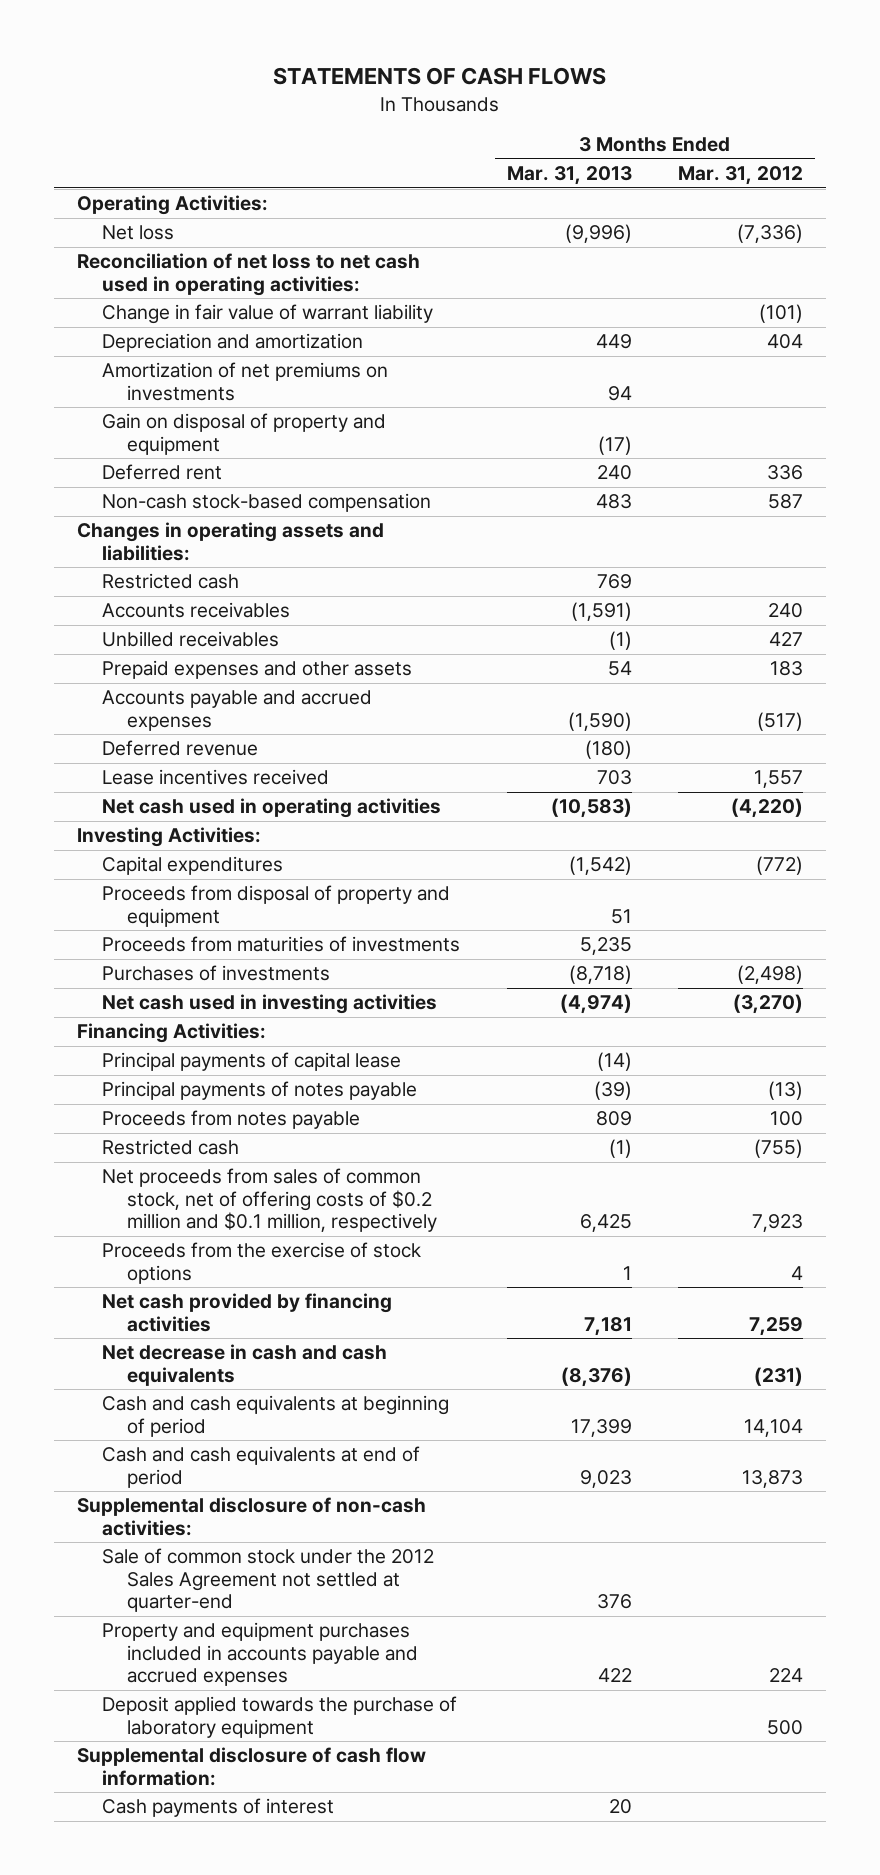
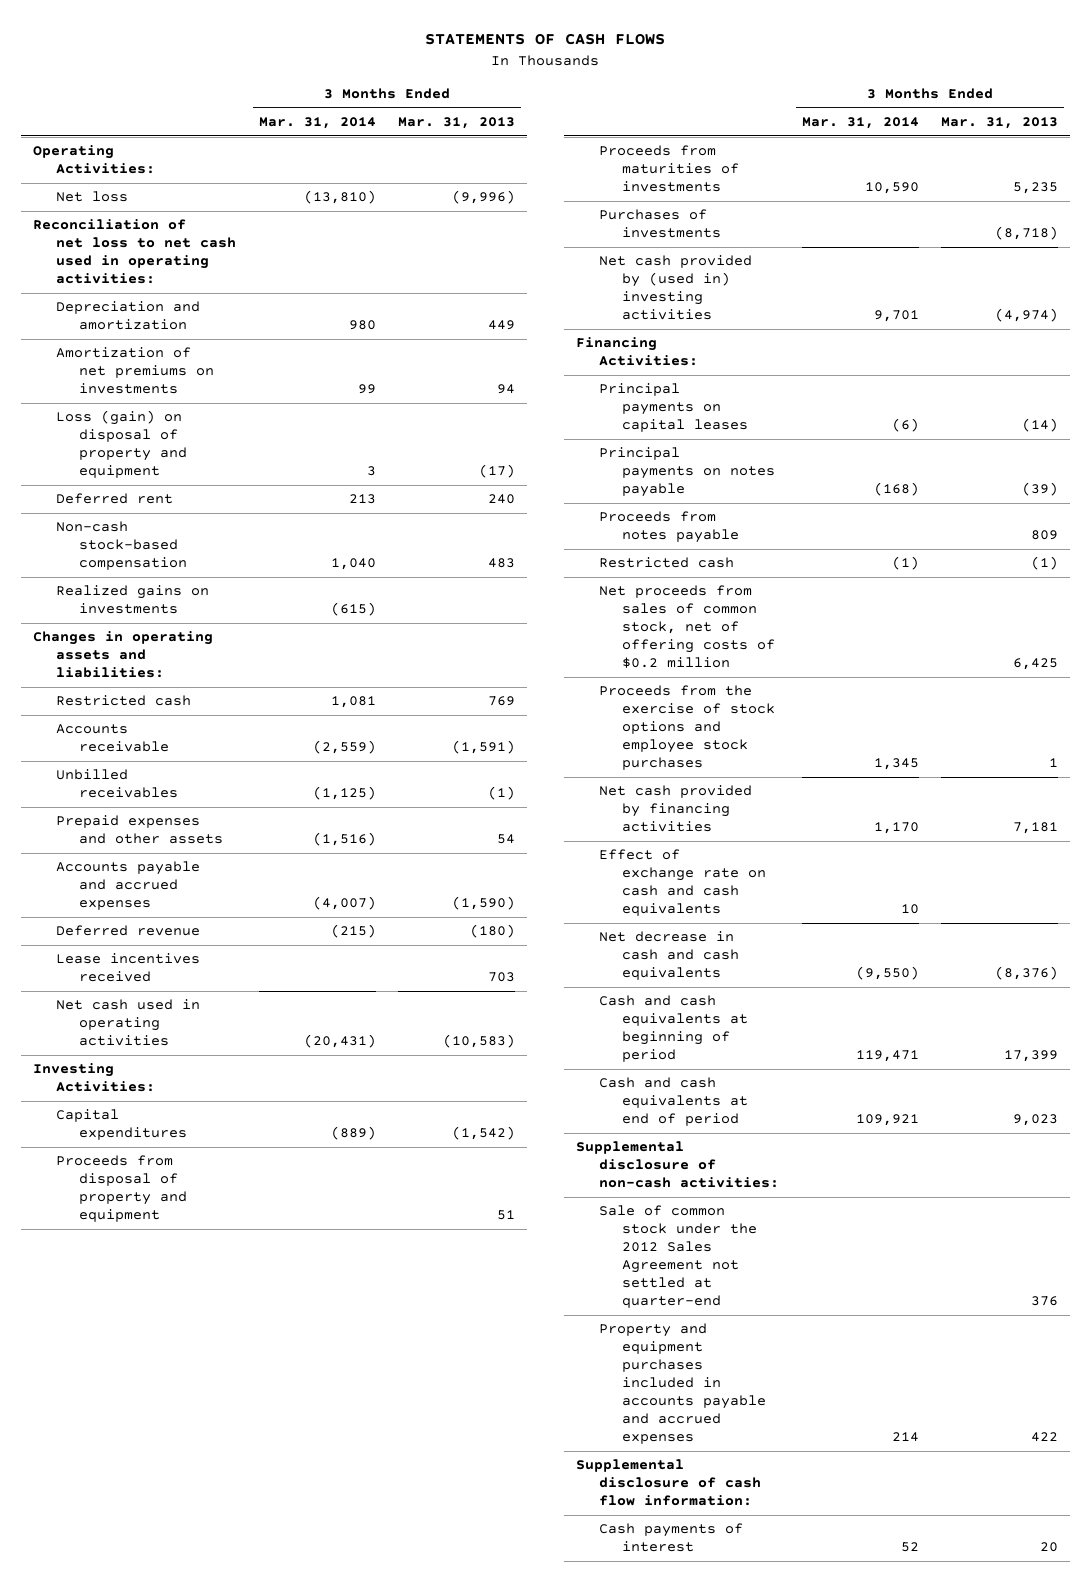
[678,166,804,186] Mar. 31, 2012 -> none
none -> [258,117,376,130] Mar. 31, 2014
[102,304,434,325] Change in fair value of warrant liability -> none
[102,413,387,455] Gain on disposal of property and equipment -> [55,410,188,479] Loss (gain) on disposal of property and equipment
none -> [55,585,209,615] Realized gains on investments
[102,602,291,619] Accounts receivables -> [55,724,170,753] Accounts receivable
[102,994,438,1015] Net cash used in investing activities -> [598,255,752,321] Net cash provided by (used in) investing activities
[102,1052,402,1072] Principal payments of capital lease -> [598,383,749,433] Principal payments on capital leases
[102,1081,418,1101] Principal payments of notes payable -> [598,447,776,498] Principal payments on notes payable
[102,1168,438,1233] Net proceeds from sales of common stock, net of offering costs of $0.2 million and $0.1 million, respectively -> [598,585,776,669] Net proceeds from sales of common stock, net of offering costs of $0.2 million
[102,1242,422,1284] Proceeds from the exercise of stock options -> [598,685,776,771] Proceeds from the exercise of stock options and employee stock purchases
none -> [598,849,767,917] Effect of exchange rate on cash and cash equivalents
[102,1696,458,1738] Deposit applied towards the purchase of laboratory equipment -> none

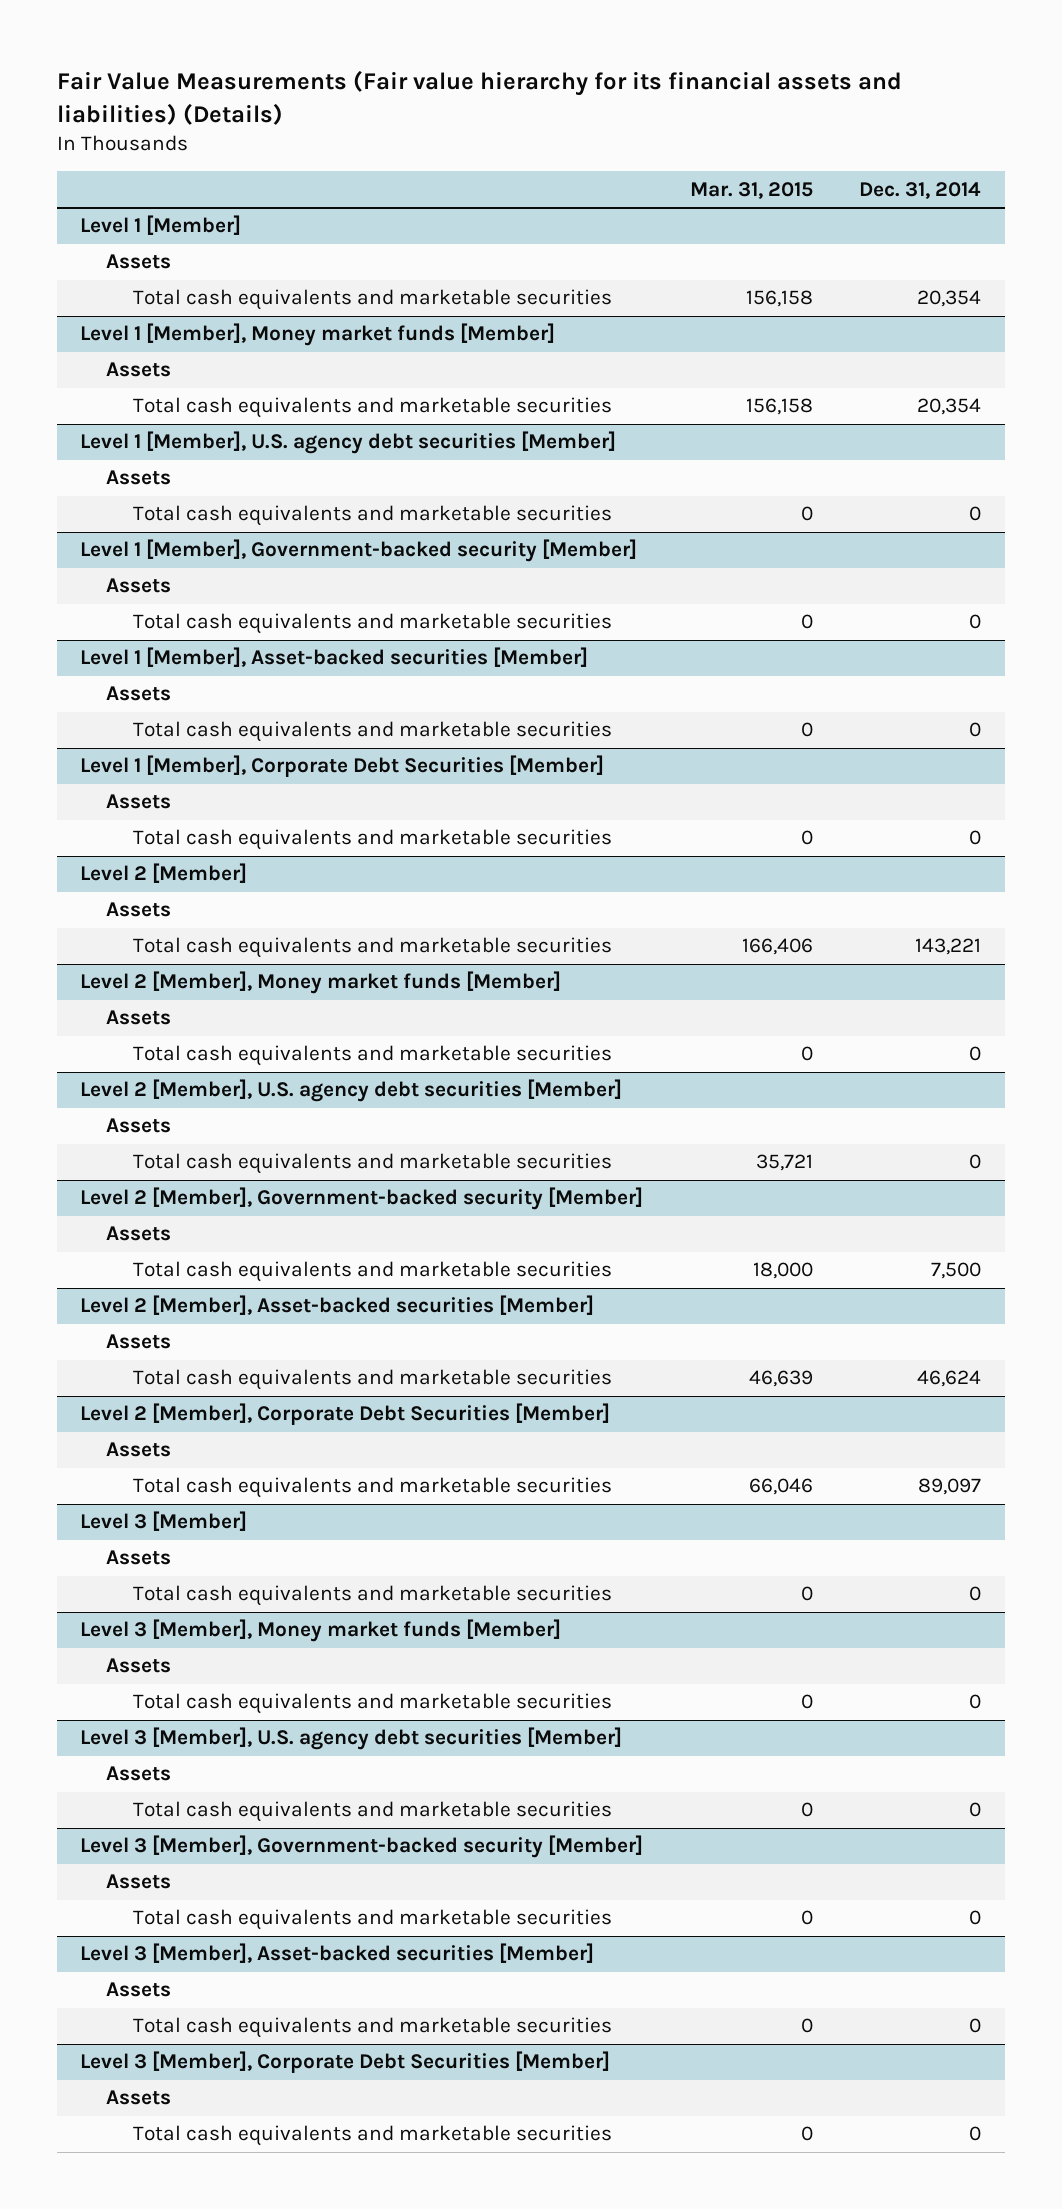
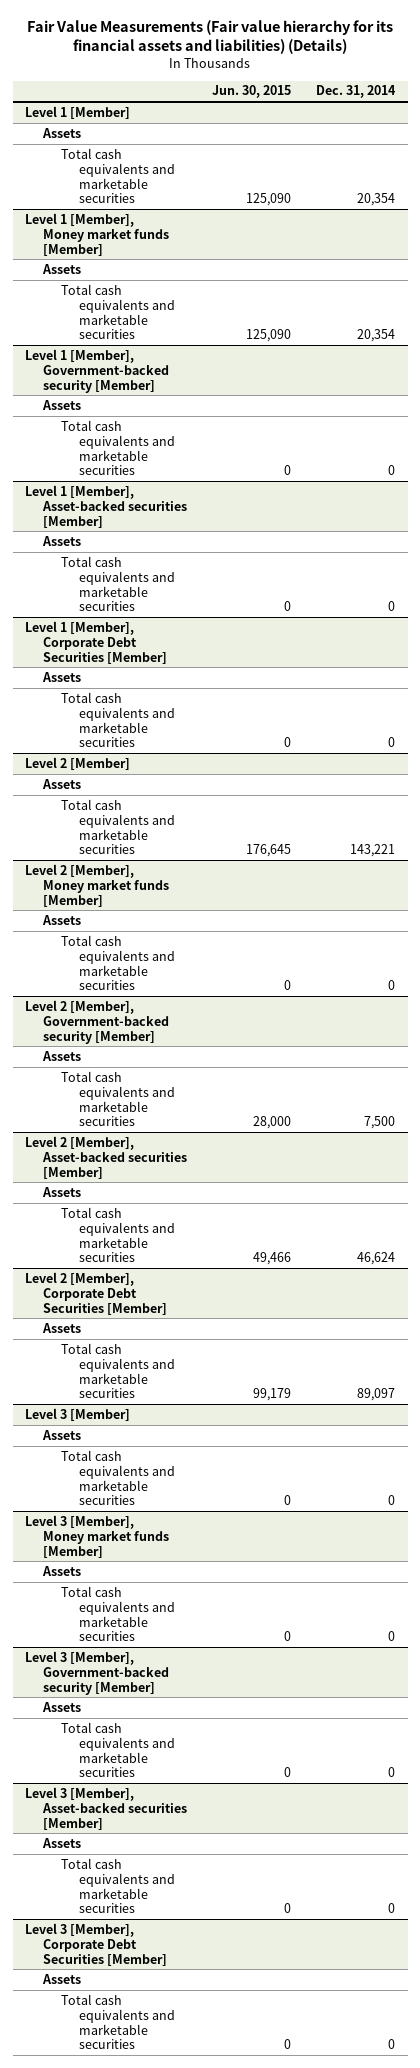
[689,181,813,199] Mar. 31, 2015 -> none
none -> [212,85,292,99] Jun. 30, 2015
[80,431,617,455] Level 1 [Member], U.S. agency debt securities [Member] -> none
[106,470,172,486] Assets -> none
[132,505,612,527] Total cash equivalents and marketable securities -> none
[80,1079,623,1103] Level 2 [Member], U.S. agency debt securities [Member] -> none
[106,1118,172,1134] Assets -> none
[132,1153,612,1175] Total cash equivalents and marketable securities -> none
[80,1727,623,1751] Level 3 [Member], U.S. agency debt securities [Member] -> none
[106,1766,172,1782] Assets -> none
[132,1801,612,1823] Total cash equivalents and marketable securities -> none

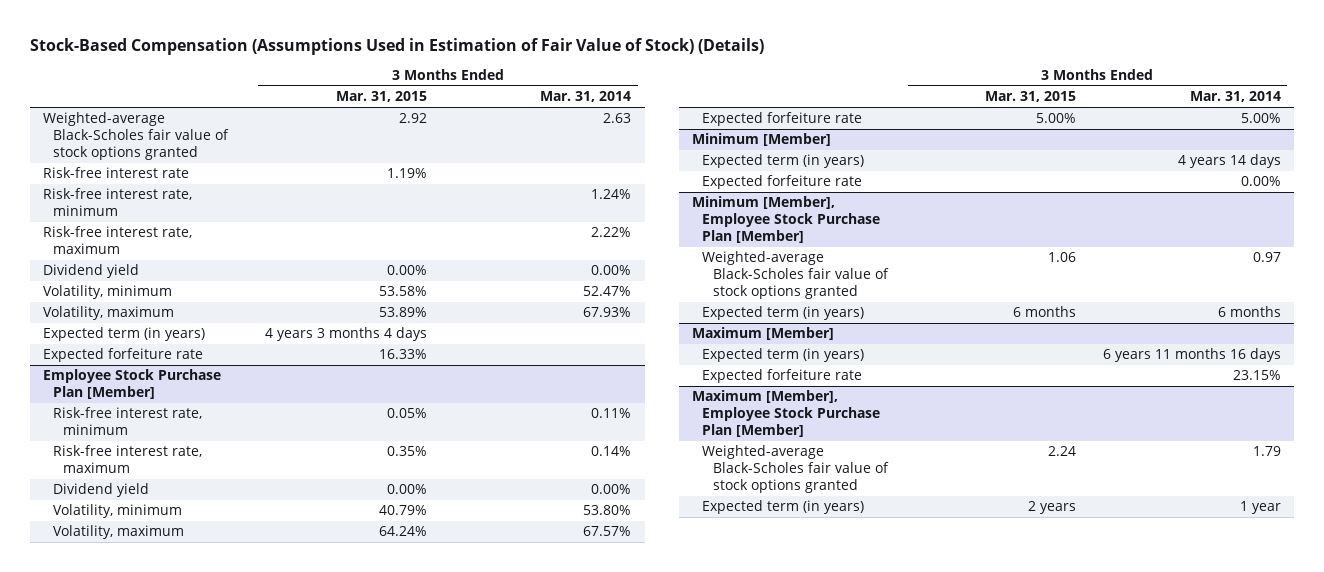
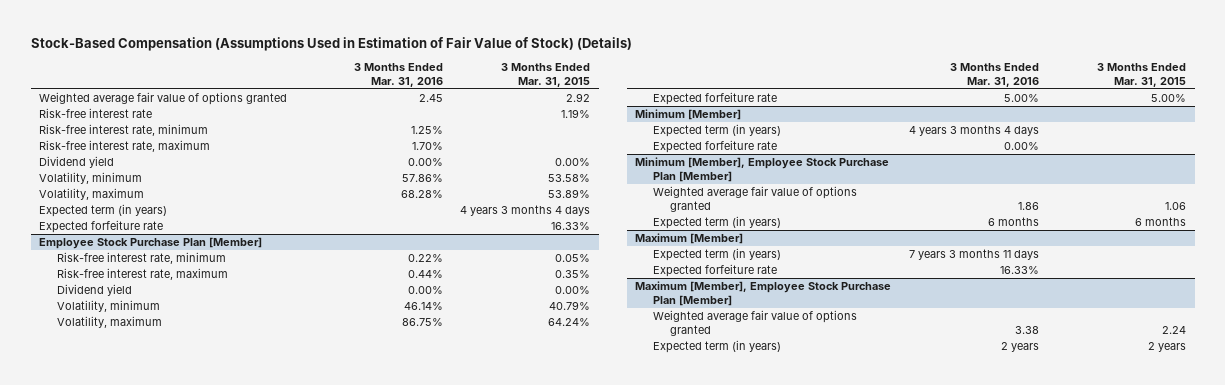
[540,91,632,103] Mar. 31, 2014 -> none
none -> [353,63,443,87] 3 Months Ended Mar. 31, 2016
[42,112,230,161] Weighted-average Black-Scholes fair value of stock options granted -> [39,92,288,106] Weighted average fair value of options granted
[702,251,889,300] Weighted-average Black-Scholes fair value of stock options granted -> [652,186,857,212] Weighted average fair value of options granted
[702,445,889,494] Weighted-average Black-Scholes fair value of stock options granted -> [652,310,857,336] Weighted average fair value of options granted

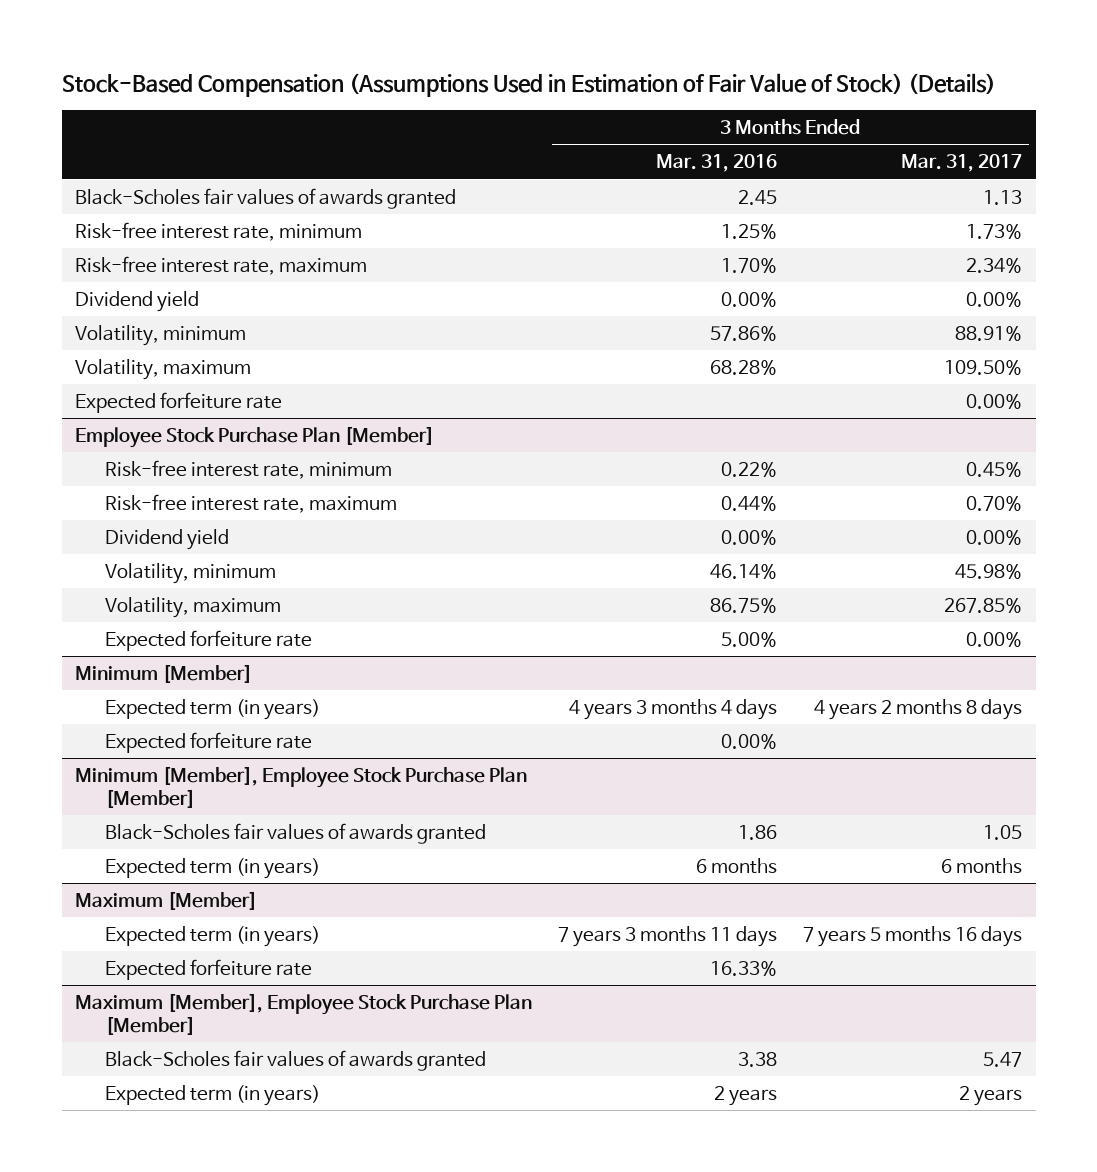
[500,63,590,87] 3 Months Ended Mar. 31, 2015 -> none
none -> [901,154,1023,173] Mar. 31, 2017
[39,108,153,119] Risk-free interest rate -> none
[39,92,288,106] Weighted average fair value of options granted -> [74,188,456,210] Black-Scholes fair values of awards granted
[39,204,168,218] Expected term (in years) -> none
[652,186,857,212] Weighted average fair value of options granted -> [104,823,486,845] Black-Scholes fair values of awards granted
[652,310,857,336] Weighted average fair value of options granted -> [104,1050,486,1072] Black-Scholes fair values of awards granted

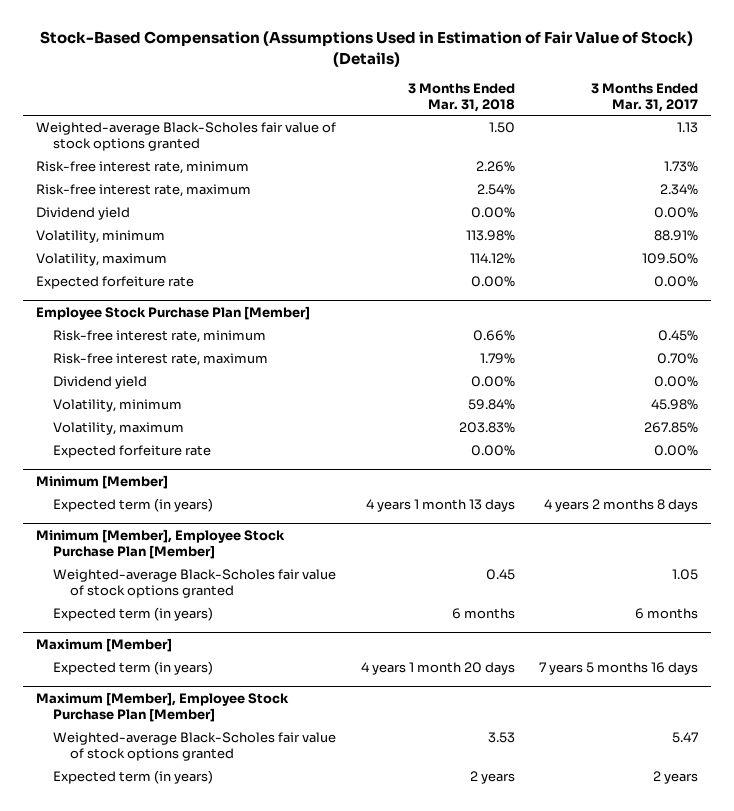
[656,154,778,173] Mar. 31, 2016 -> none
none -> [407,82,515,112] 3 Months Ended Mar. 31, 2018
[74,188,456,210] Black-Scholes fair values of awards granted -> [35,122,336,152] Weighted-average Black-Scholes fair value of stock options granted
[104,732,312,754] Expected forfeiture rate -> none
[104,823,486,845] Black-Scholes fair values of awards granted -> [52,569,336,599] Weighted-average Black-Scholes fair value of stock options granted
[104,959,312,981] Expected forfeiture rate -> none
[104,1050,486,1072] Black-Scholes fair values of awards granted -> [52,732,336,762] Weighted-average Black-Scholes fair value of stock options granted

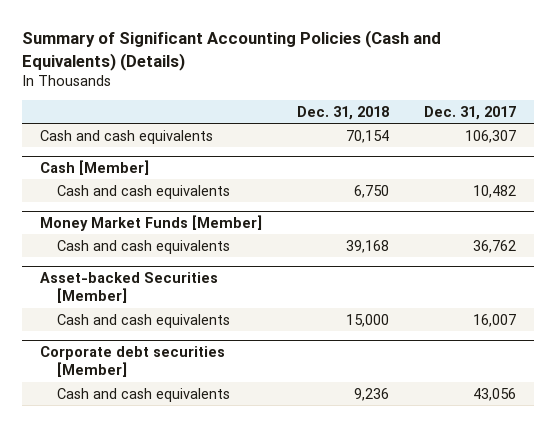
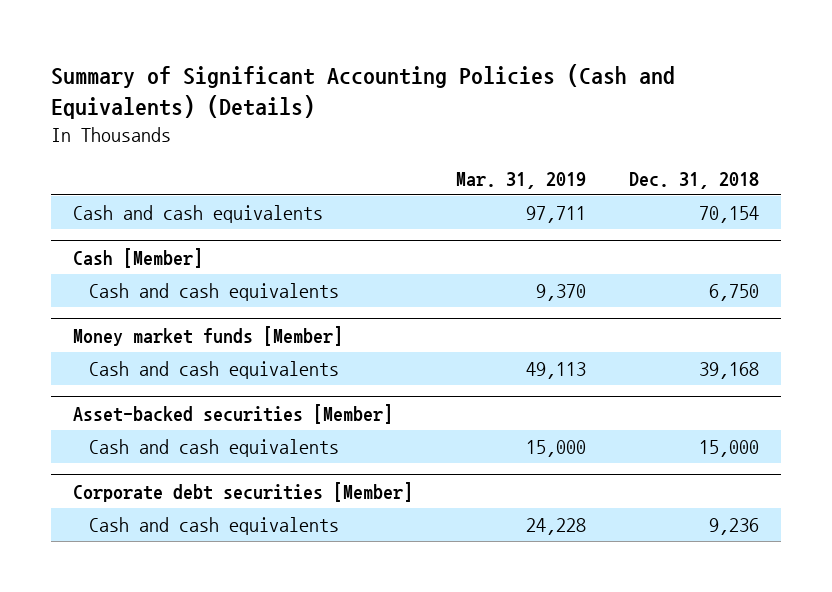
[424,105,517,120] Dec. 31, 2017 -> none
none -> [455,171,586,189] Mar. 31, 2019
[39,214,262,231] Money Market Funds [Member] -> [72,325,343,346] Money market funds [Member]
[39,271,218,304] Asset-backed Securities [Member] -> [72,403,393,424] Asset-backed securities [Member]

